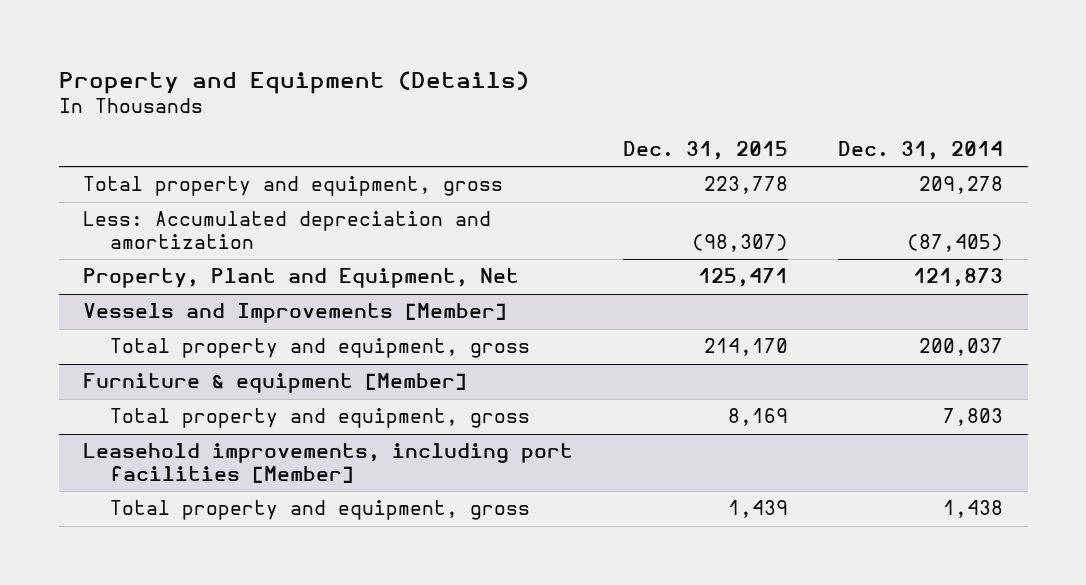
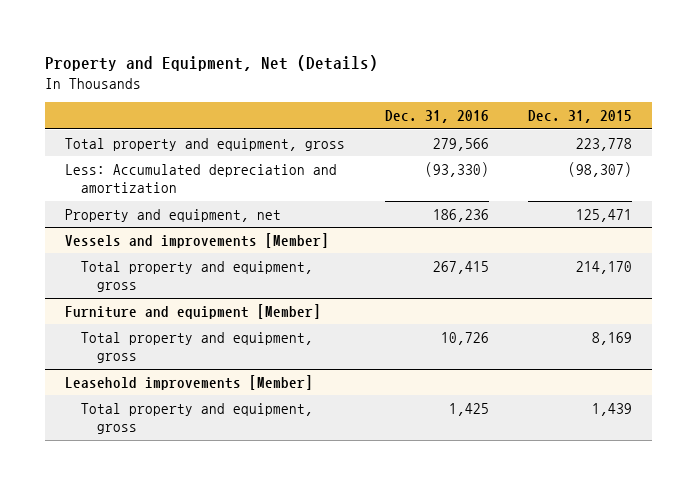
[58,70,529,94] Property and Equipment (Details) -> [45,54,379,71] Property and Equipment, Net (Details)
[837,141,1003,161] Dec. 31, 2014 -> none
none -> [384,110,489,124] Dec. 31, 2016
[83,268,520,289] Property, Plant and Equipment, Net -> [64,208,281,222] Property and equipment, net
[83,303,508,324] Vessels and Improvements [Member] -> [64,232,329,248] Vessels and improvements [Member]
[83,373,468,394] Furniture & equipment [Member] -> [64,303,321,319] Furniture and equipment [Member]
[83,443,574,483] Leasehold improvements, including port facilities [Member] -> [64,374,313,390] Leasehold improvements [Member]

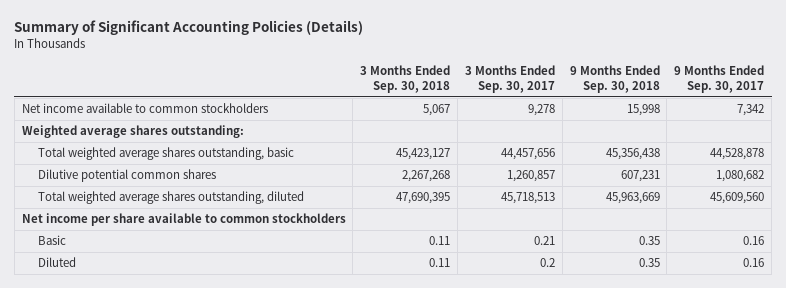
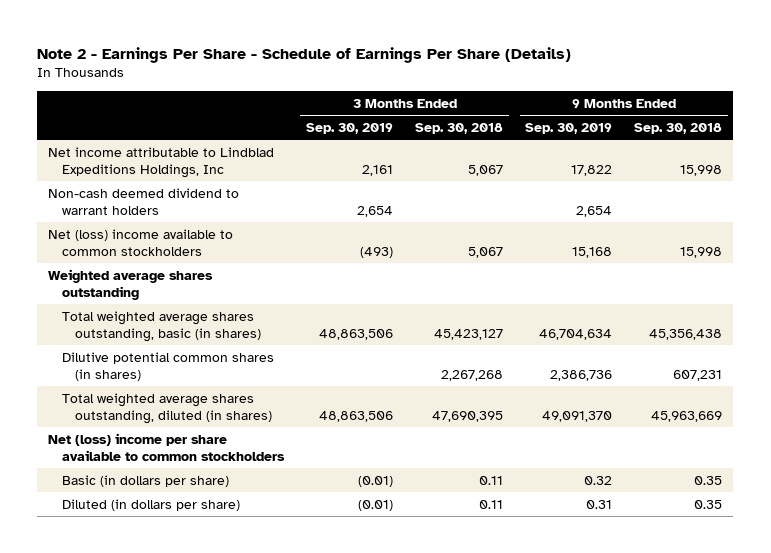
[14,20,364,36] Summary of Significant Accounting Policies (Details) -> [37,46,572,63] Note 2 - Earnings Per Share - Schedule of Earnings Per Share (Details)
[464,65,555,93] 3 Months Ended Sep. 30, 2017 -> none
[674,65,765,93] 9 Months Ended Sep. 30, 2017 -> none
none -> [305,122,393,134] Sep. 30, 2019
none -> [525,122,613,134] Sep. 30, 2019
[21,103,268,114] Net income available to common stockholders -> [48,146,275,178] Net income attributable to Lindblad Expeditions Holdings, Inc
none -> [48,187,240,215] Non-cash deemed dividend to warrant holders
none -> [48,228,234,256] Net (loss) income available to common stockholders
[21,125,244,139] Weighted average shares outstanding: -> [48,268,214,300] Weighted average shares outstanding
[37,147,294,161] Total weighted average shares outstanding, basic -> [61,310,262,342] Total weighted average shares outstanding, basic (in shares)
[37,169,216,183] Dilutive potential common shares -> [61,351,274,381] Dilutive potential common shares (in shares)
[37,191,304,205] Total weighted average shares outstanding, diluted -> [61,392,273,424] Total weighted average shares outstanding, diluted (in shares)
[21,213,346,227] Net income per share available to common stockholders -> [48,432,285,461] Net (loss) income per share available to common stockholders
[37,235,66,246] Basic -> [61,474,229,487] Basic (in dollars per share)
[37,257,76,268] Diluted -> [61,498,240,511] Diluted (in dollars per share)

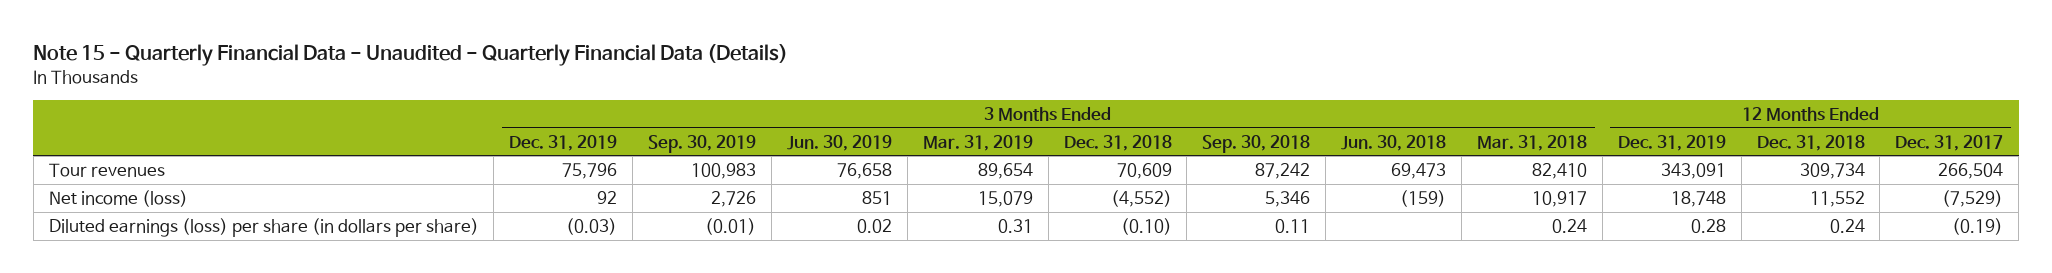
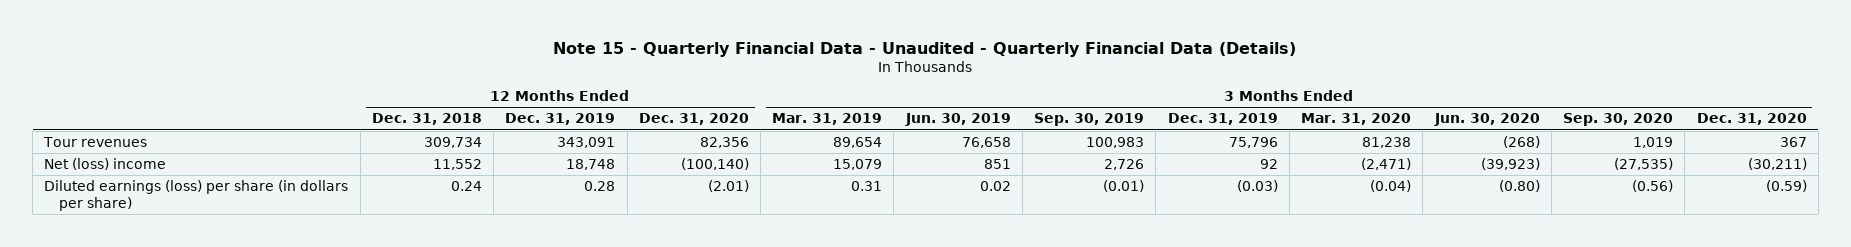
[1063,134,1172,151] Dec. 31, 2018 -> none
[1202,134,1311,153] Sep. 30, 2018 -> none
[1341,134,1447,151] Jun. 30, 2018 -> none
[1476,134,1587,151] Mar. 31, 2018 -> none
[1895,134,2004,151] Dec. 31, 2017 -> none
none -> [638,113,749,126] Dec. 31, 2020
none -> [1301,113,1412,126] Mar. 31, 2020
none -> [1433,113,1540,127] Jun. 30, 2020
none -> [1563,113,1674,127] Sep. 30, 2020
none -> [1696,113,1807,126] Dec. 31, 2020
[48,190,188,208] Net income (loss) -> [44,158,167,171] Net (loss) income

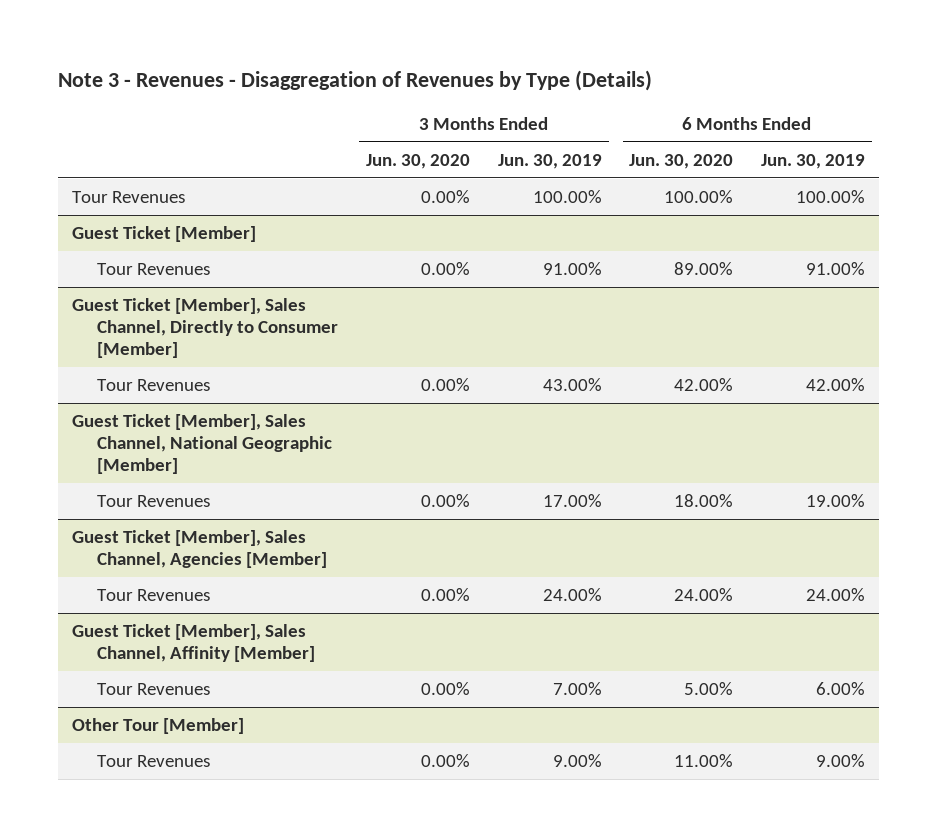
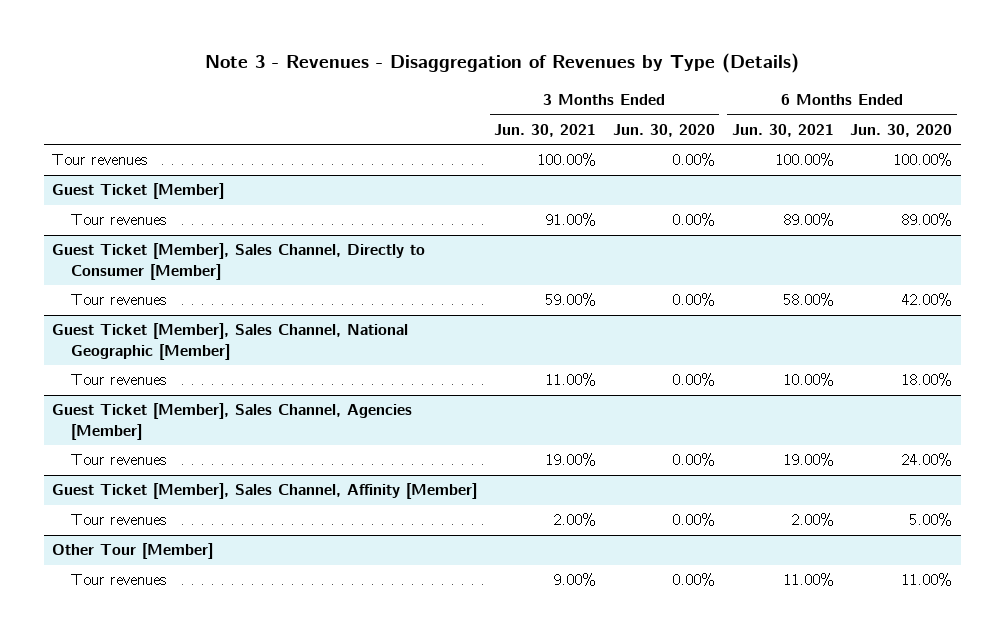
[497,153,602,169] Jun. 30, 2019 -> none
[761,153,866,169] Jun. 30, 2019 -> none
none -> [493,123,596,137] Jun. 30, 2021
none -> [731,123,834,137] Jun. 30, 2021
[71,191,185,204] Tour Revenues -> [52,154,148,166] Tour revenues
[97,263,211,276] Tour Revenues -> [70,214,166,226] Tour revenues
[97,379,211,392] Tour Revenues -> [70,294,166,306] Tour revenues
[97,495,211,508] Tour Revenues -> [70,374,166,386] Tour revenues
[97,589,211,602] Tour Revenues -> [70,454,166,466] Tour revenues
[97,683,211,696] Tour Revenues -> [70,514,166,526] Tour revenues
[97,755,211,768] Tour Revenues -> [70,574,166,586] Tour revenues

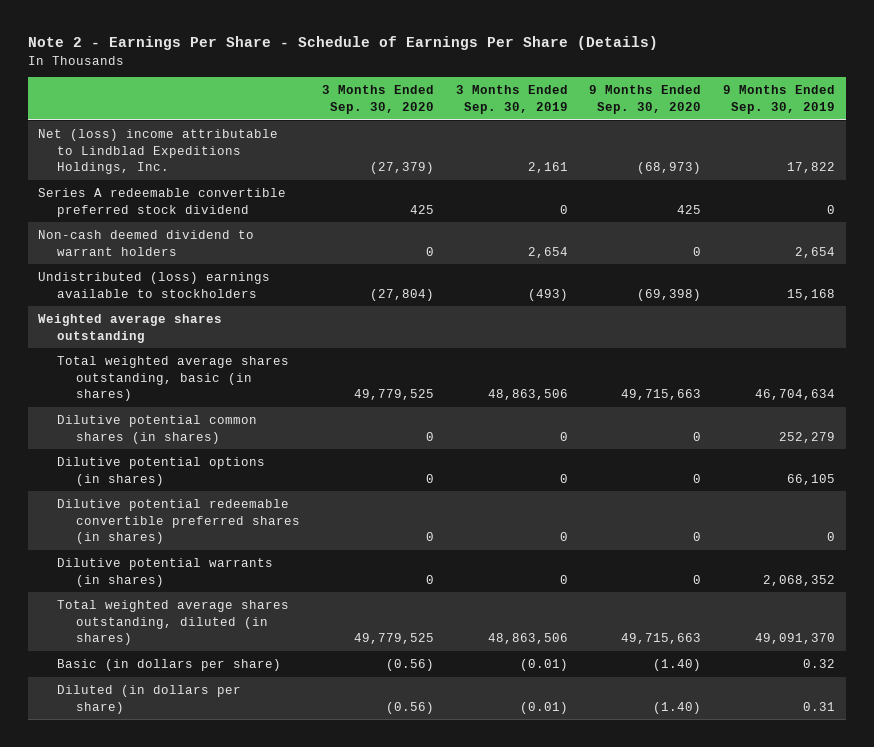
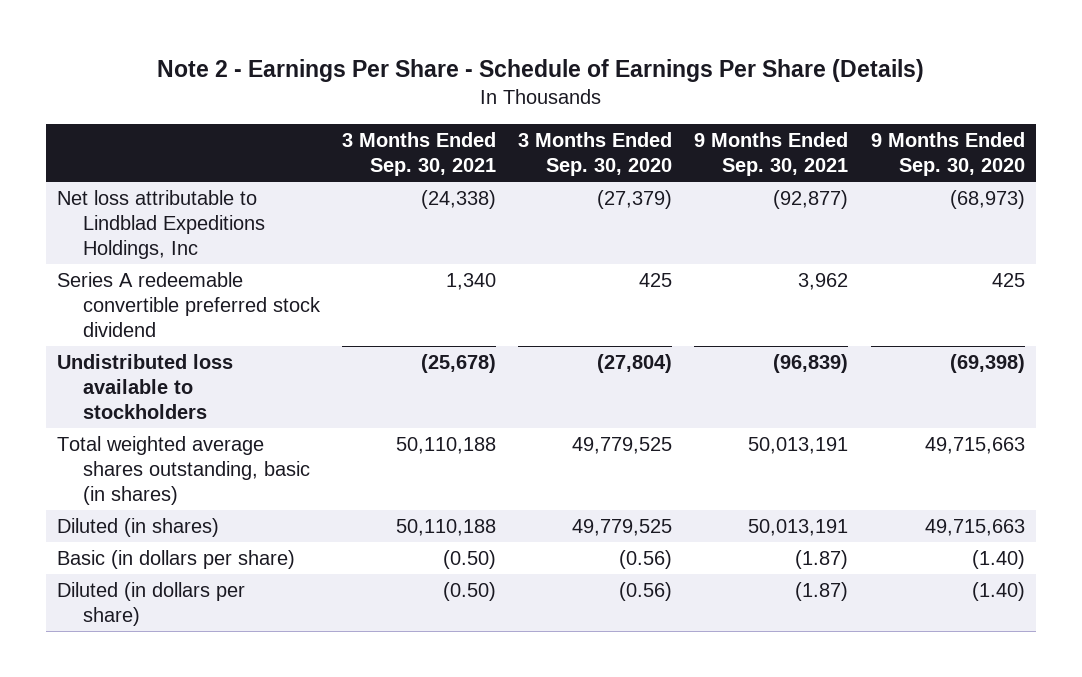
[455,85,568,114] 3 Months Ended Sep. 30, 2019 -> none
[723,85,836,114] 9 Months Ended Sep. 30, 2019 -> none
none -> [342,132,497,176] 3 Months Ended Sep. 30, 2021
none -> [694,132,849,176] 9 Months Ended Sep. 30, 2021
[38,129,279,175] Net (loss) income attributable to Lindblad Expeditions Holdings, Inc. -> [57,190,265,259] Net loss attributable to Lindblad Expeditions Holdings, Inc
[38,230,255,256] Non-cash deemed dividend to warrant holders -> none
[38,314,223,343] Weighted average shares outstanding -> none
[38,272,271,298] Undistributed (loss) earnings available to stockholders -> [57,354,234,419] Undistributed loss available to stockholders
[57,415,258,444] Dilutive potential common shares (in shares) -> none
[57,457,266,486] Dilutive potential options (in shares) -> none
[57,499,301,545] Dilutive potential redeemable convertible preferred shares (in shares) -> none
[57,558,274,587] Dilutive potential warrants (in shares) -> none
[57,600,290,646] Total weighted average shares outstanding, diluted (in shares) -> [57,518,220,538] Diluted (in shares)

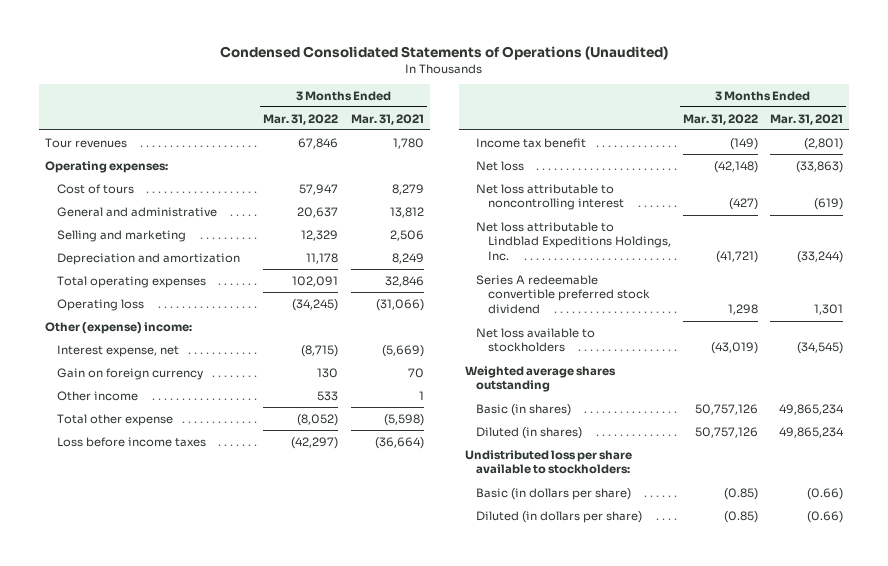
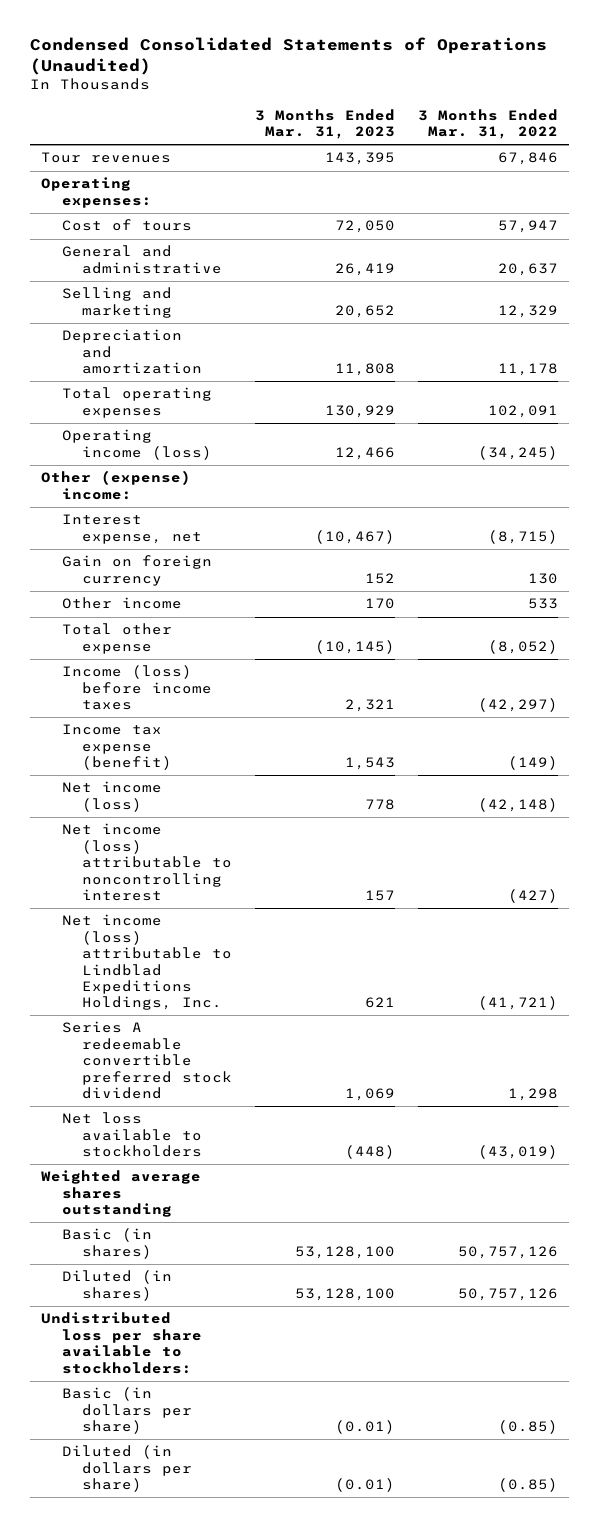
[350,113,424,125] Mar. 31, 2021 -> none
none -> [254,108,395,140] 3 Months Ended Mar. 31, 2023
[56,298,144,311] Operating loss -> [61,429,213,460] Operating income (loss)
[56,436,206,447] Loss before income taxes -> [61,665,213,711] Income (loss) before income taxes
[476,137,587,148] Income tax benefit -> [61,724,173,771] Income tax expense (benefit)
[476,160,525,171] Net loss -> [61,781,162,812] Net income (loss)
[476,183,624,211] Net loss attributable to noncontrolling interest -> [61,823,233,902] Net income (loss) attributable to noncontrolling interest
[476,221,671,262] Net loss attributable to Lindblad Expeditions Holdings, Inc. -> [61,914,233,1011] Net income (loss) attributable to Lindblad Expeditions Holdings, Inc.

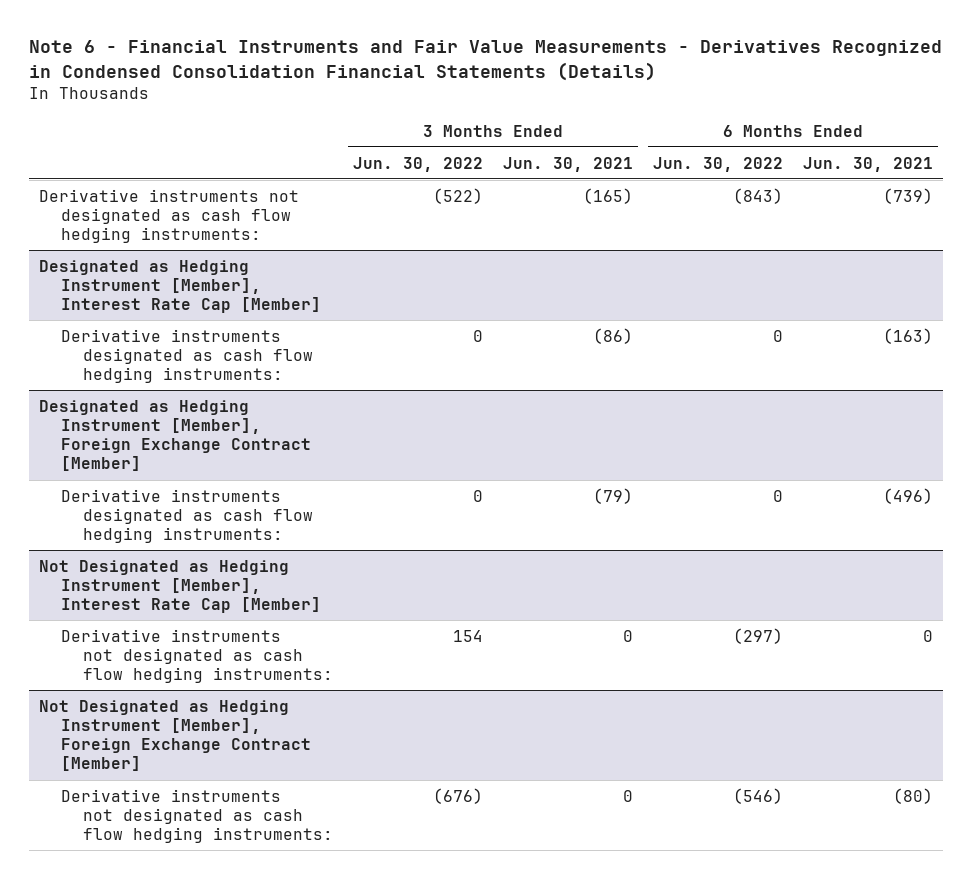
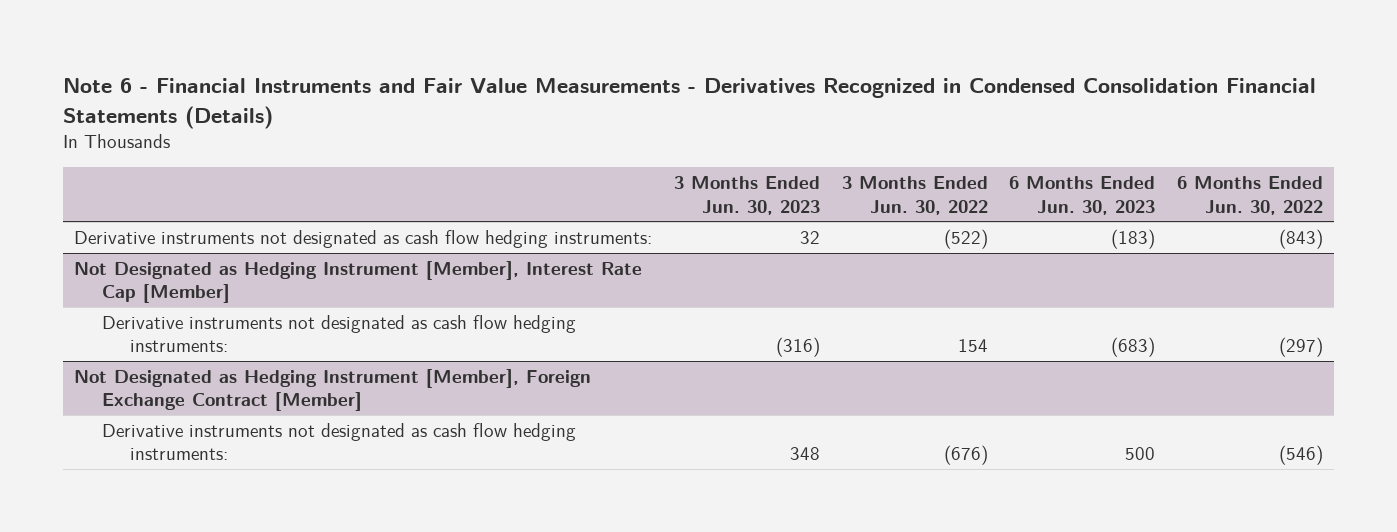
[503,156,634,172] Jun. 30, 2021 -> none
[803,156,934,172] Jun. 30, 2021 -> none
none -> [673,176,820,215] 3 Months Ended Jun. 30, 2023
none -> [1009,176,1156,215] 6 Months Ended Jun. 30, 2023
[38,259,321,314] Designated as Hedging Instrument [Member], Interest Rate Cap [Member] -> none
[60,328,314,384] Derivative instruments designated as cash flow hedging instruments: -> none
[38,399,311,472] Designated as Hedging Instrument [Member], Foreign Exchange Contract [Member] -> none
[60,488,314,544] Derivative instruments designated as cash flow hedging instruments: -> none

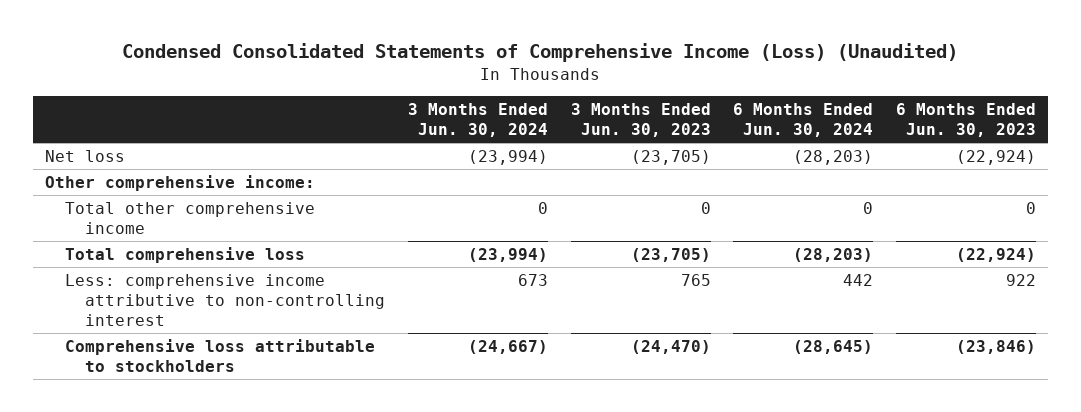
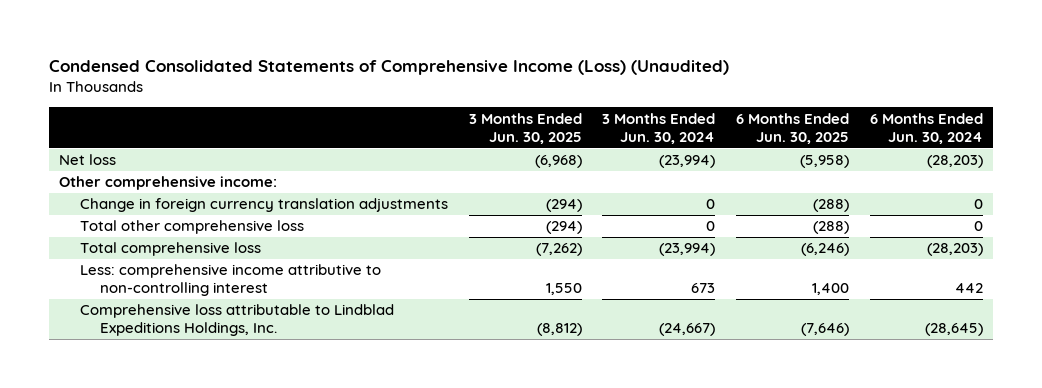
[570,102,711,137] 3 Months Ended Jun. 30, 2023 -> none
[896,102,1037,137] 6 Months Ended Jun. 30, 2023 -> none
none -> [468,112,582,144] 3 Months Ended Jun. 30, 2025
none -> [736,112,850,144] 6 Months Ended Jun. 30, 2025
none -> [79,198,448,213] Change in foreign currency translation adjustments
[64,202,315,235] Total other comprehensive income -> [79,220,304,235] Total other comprehensive loss
[64,339,375,373] Comprehensive loss attributable to stockholders -> [79,304,394,337] Comprehensive loss attributable to Lindblad Expeditions Holdings, Inc.

